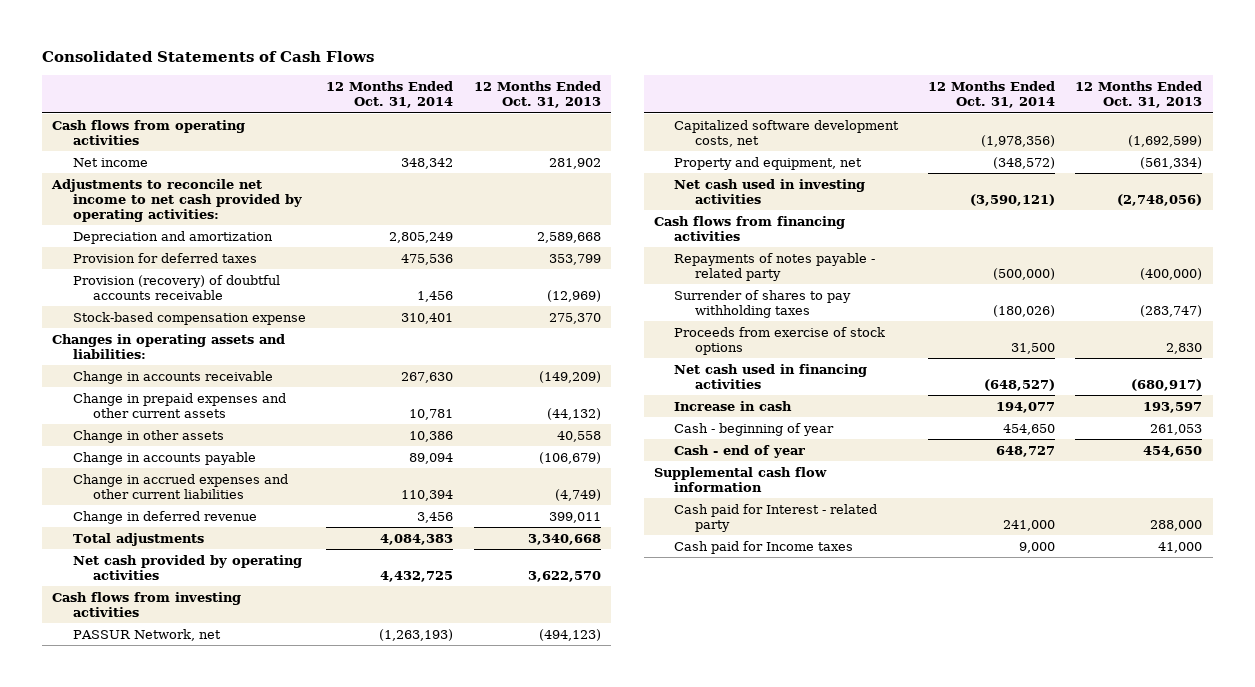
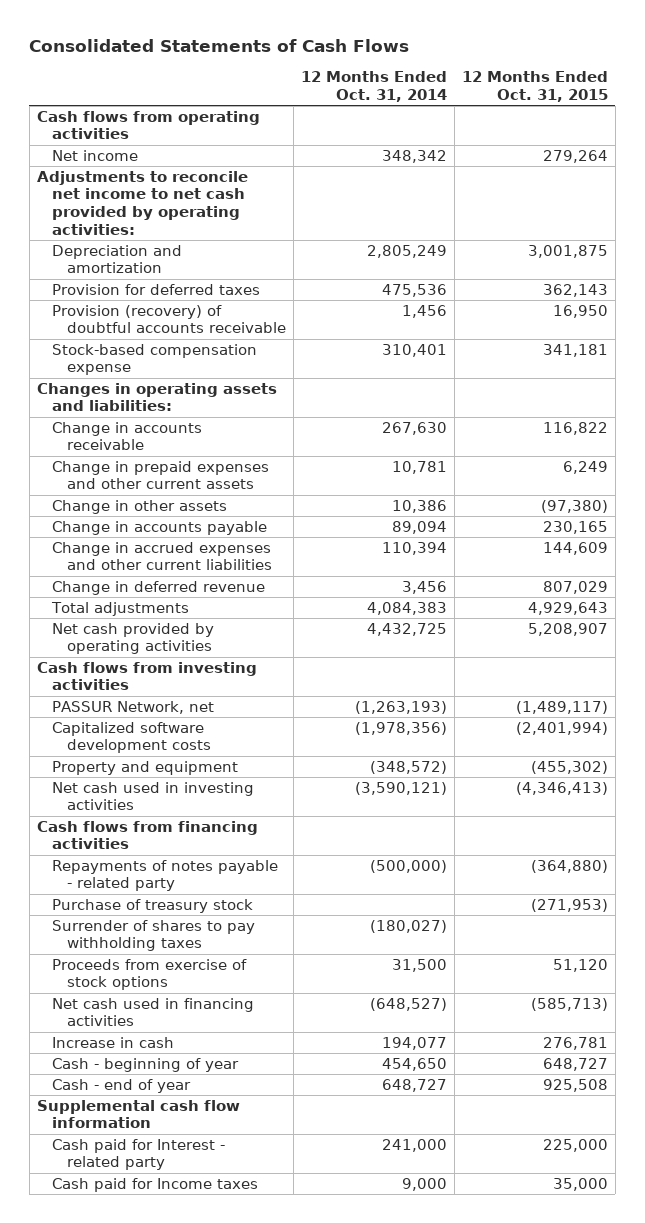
[473,81,601,109] 12 Months Ended Oct. 31, 2013 -> none
none -> [461,71,608,102] 12 Months Ended Oct. 31, 2015
[674,119,900,147] Capitalized software development costs, net -> [51,721,211,754] Capitalized software development costs
[674,156,863,170] Property and equipment, net -> [51,760,238,775] Property and equipment
none -> [51,898,253,913] Purchase of treasury stock
[992,304,1055,317] (180,026) -> [369,919,447,933] (180,027)

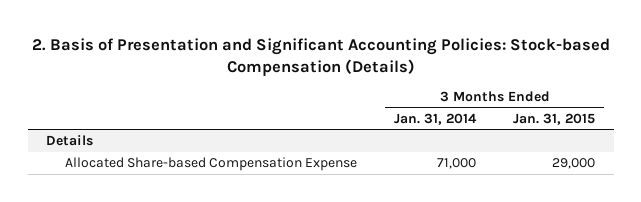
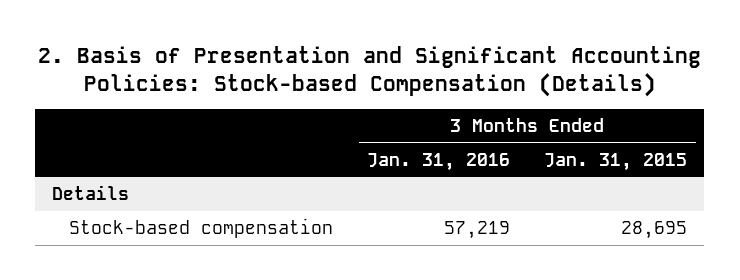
[394,112,478,125] Jan. 31, 2014 -> none
none -> [367,152,511,171] Jan. 31, 2016
[65,157,358,172] Allocated Share-based Compensation Expense -> [69,218,334,239] Stock-based compensation
[552,158,596,170] 29,000 -> [621,221,688,240] 28,695

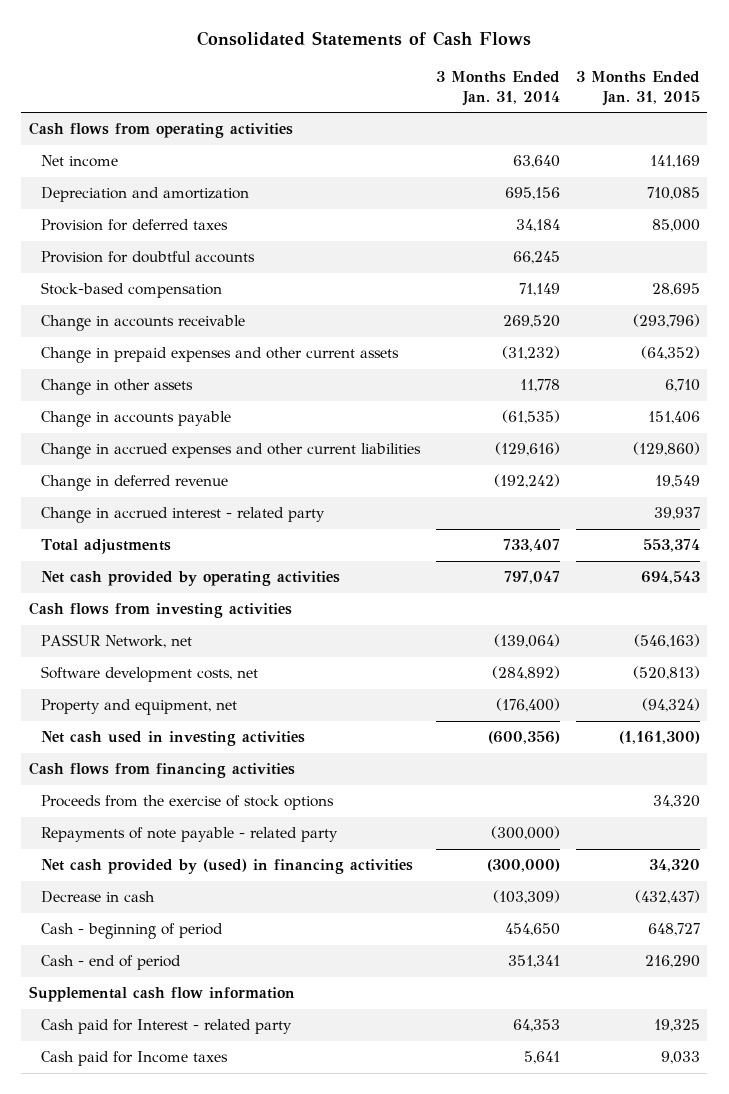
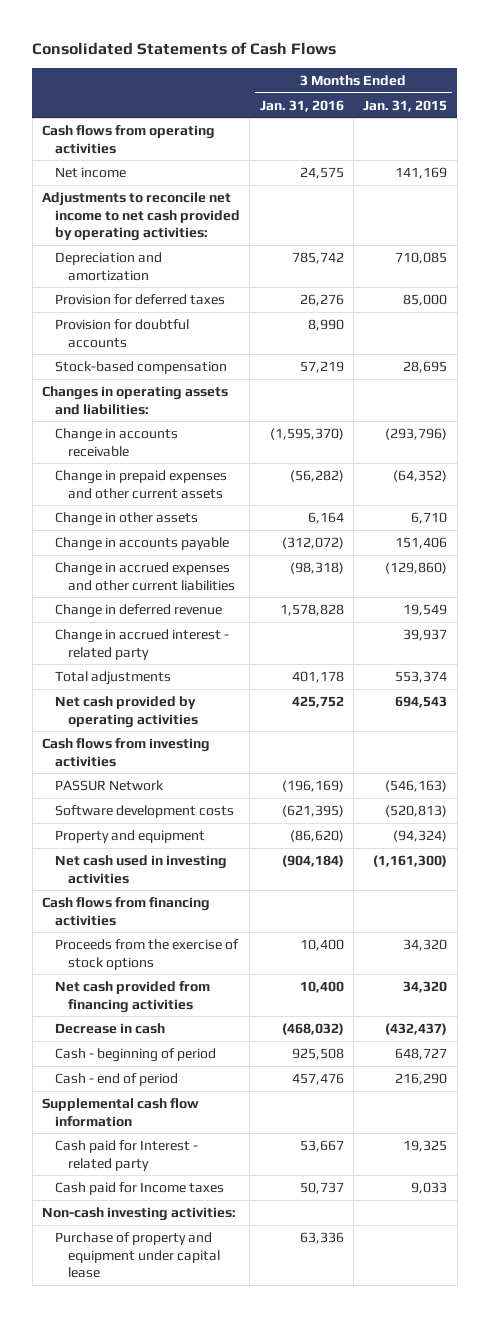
[436,70,561,106] 3 Months Ended Jan. 31, 2014 -> none
none -> [259,99,344,112] Jan. 31, 2016
none -> [42,191,241,242] Adjustments to reconcile net income to net cash provided by operating activities:
none -> [42,385,229,415] Changes in operating assets and liabilities:
[41,634,193,649] PASSUR Network, net -> [55,779,165,791] PASSUR Network
[41,666,259,683] Software development costs, net -> [55,804,235,818] Software development costs
[41,699,238,716] Property and equipment, net -> [55,829,206,843] Property and equipment
[41,827,339,843] Repayments of note payable - related party -> none
[41,859,414,875] Net cash provided by (used) in financing activities -> [55,980,211,1013] Net cash provided from financing activities
none -> [42,1206,237,1221] Non-cash investing activities:
none -> [55,1231,221,1279] Purchase of property and equipment under capital lease

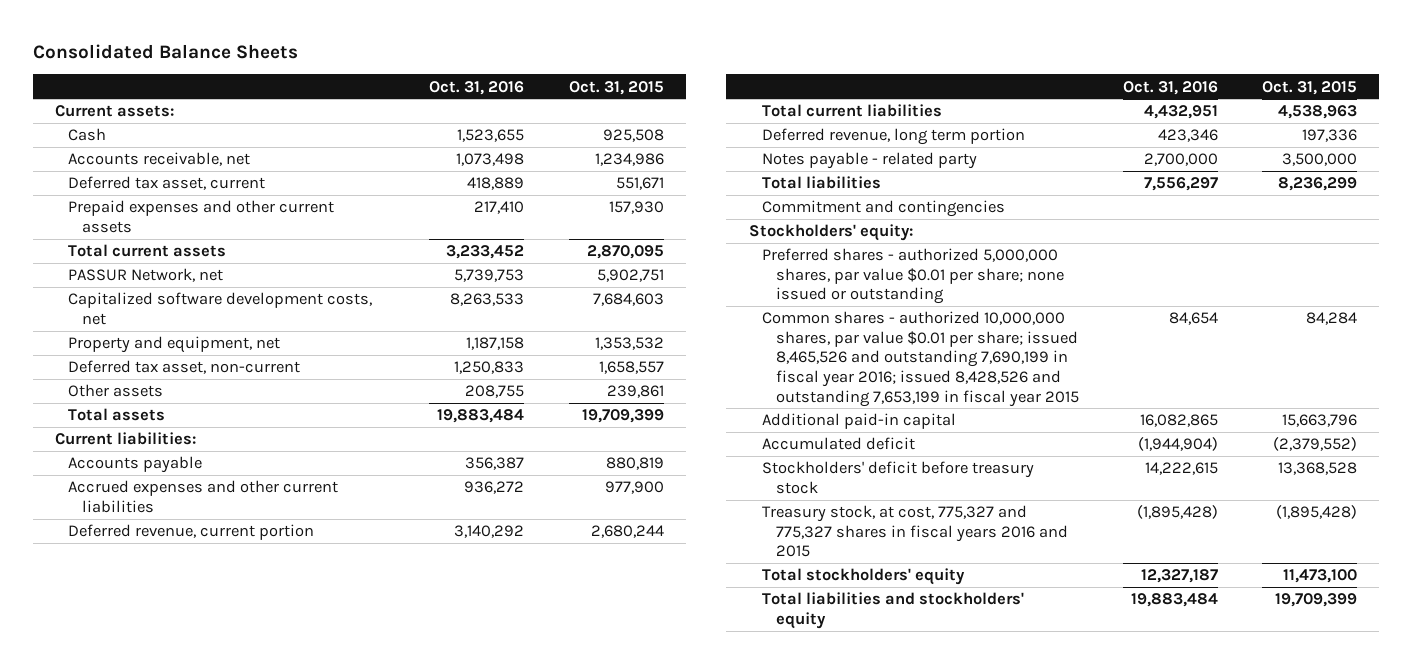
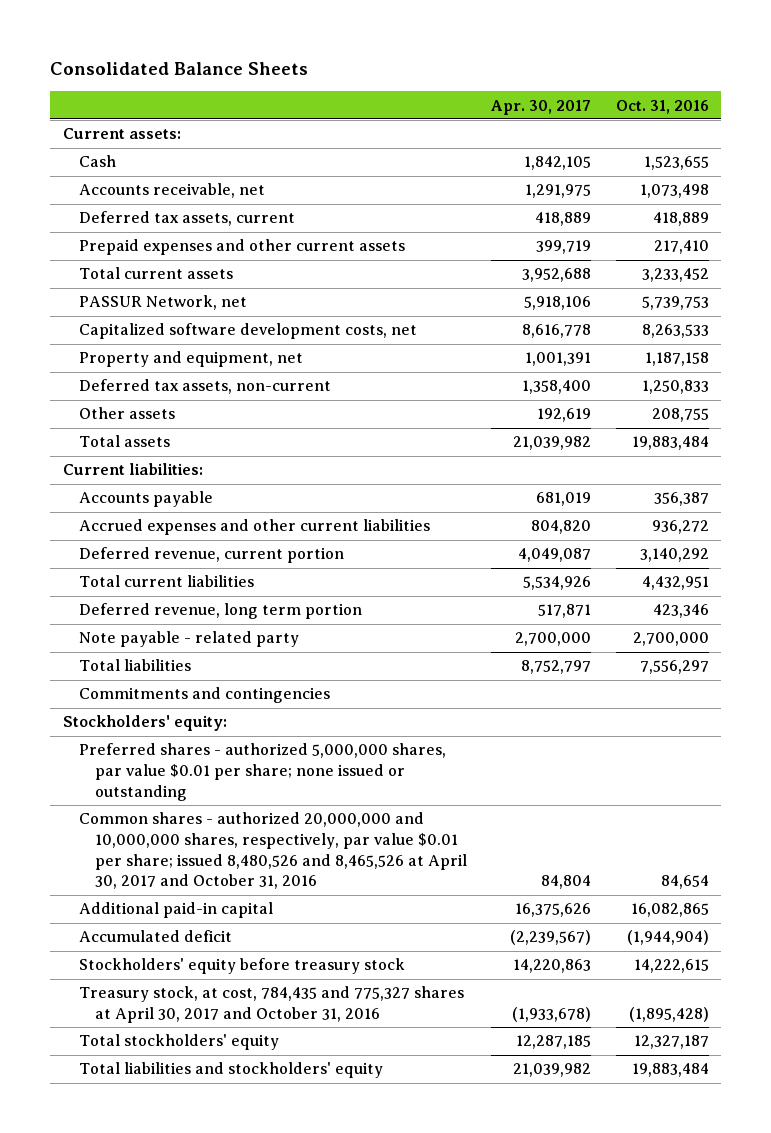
[568,80,664,95] Oct. 31, 2015 -> none
none -> [491,99,592,115] Apr. 30, 2017
[68,176,266,191] Deferred tax asset, current -> [78,211,295,227] Deferred tax assets, current
[68,360,301,375] Deferred tax asset, non-current -> [78,379,331,395] Deferred tax assets, non-current
[762,152,978,170] Notes payable - related party -> [78,631,299,648] Note payable - related party
[762,200,1006,218] Commitment and contingencies -> [78,687,330,704] Commitments and contingencies
[762,311,1079,407] Common shares - authorized 10,000,000 shares, par value $0.01 per share; issued 8,465,526 and outstanding 7,690,199 in fiscal year 2016; issued 8,428,526 and outstanding 7,653,199 in fiscal year 2015 -> [78,812,468,890] Common shares - authorized 20,000,000 and 10,000,000 shares, respectively, par value $0.01 per share; issued 8,480,526 and 8,465,526 at April 30, 2017 and October 31, 2016
[762,461,1035,494] Stockholders' deficit before treasury stock -> [78,958,405,975] Stockholders' equity before treasury stock
[762,505,1068,558] Treasury stock, at cost, 775,327 and 775,327 shares in fiscal years 2016 and 2015 -> [78,986,464,1024] Treasury stock, at cost, 784,435 and 775,327 shares at April 30, 2017 and October 31, 2016

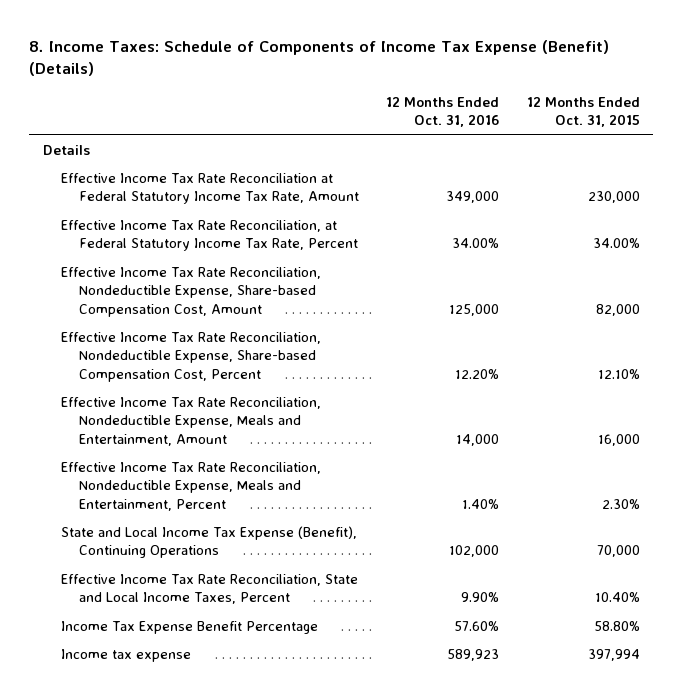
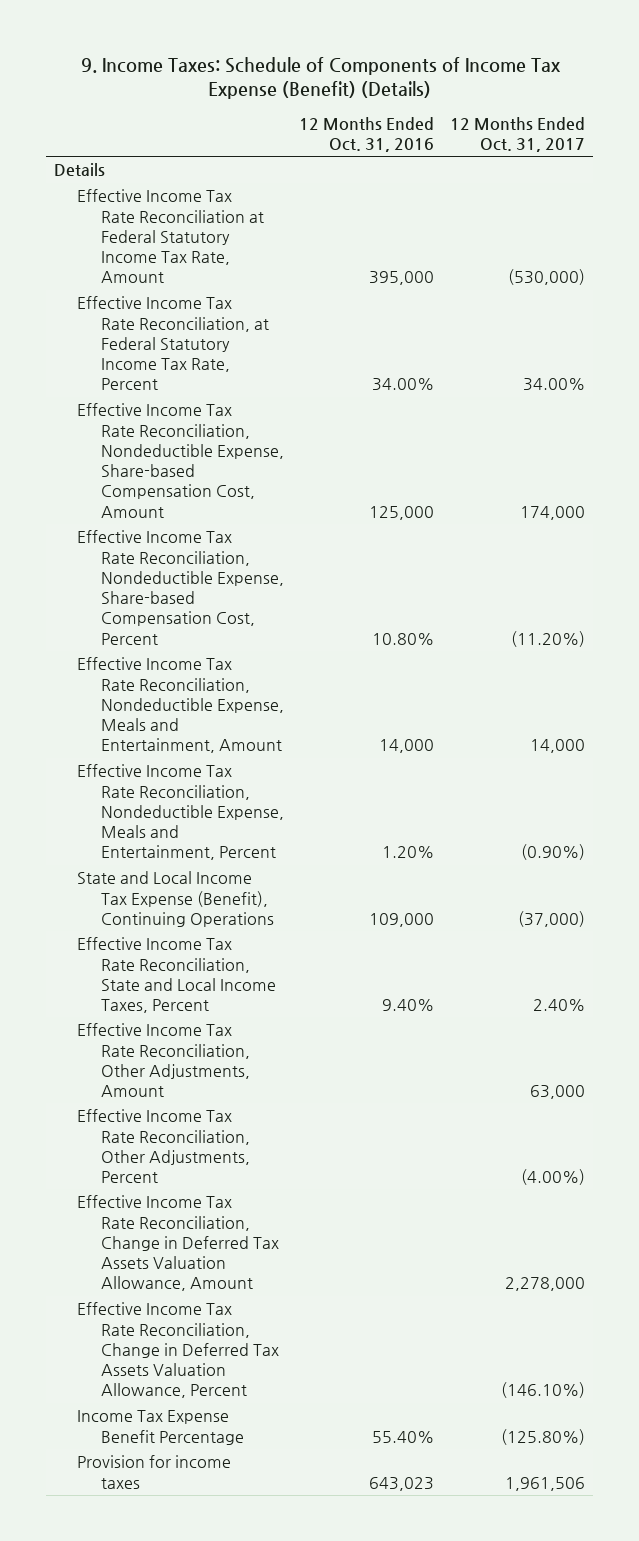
[29,39,610,76] 8. Income Taxes: Schedule of Components of Income Tax Expense (Benefit) (Details) -> [80,56,561,99] 9. Income Taxes: Schedule of Components of Income Tax Expense (Benefit) (Details)
[526,97,640,128] 12 Months Ended Oct. 31, 2015 -> none
none -> [450,116,586,152] 12 Months Ended Oct. 31, 2017
[446,191,500,204] 349,000 -> [369,271,435,286] 395,000
[455,368,500,379] 12.20% -> [372,632,435,645] 10.80%
[462,498,500,509] 1.40% -> [382,846,435,859] 1.20%
[449,545,500,558] 102,000 -> [369,912,435,927] 109,000
[461,592,500,603] 9.90% -> [382,999,435,1012] 9.40%
none -> [77,1023,250,1098] Effective Income Tax Rate Reconciliation, Other Adjustments, Amount
none -> [77,1109,250,1184] Effective Income Tax Rate Reconciliation, Other Adjustments, Percent
none -> [77,1195,279,1292] Effective Income Tax Rate Reconciliation, Change in Deferred Tax Assets Valuation Allowance, Amount
none -> [77,1302,279,1399] Effective Income Tax Rate Reconciliation, Change in Deferred Tax Assets Valuation Allowance, Percent
[454,621,500,632] 57.60% -> [372,1430,435,1443] 55.40%
[60,649,191,663] Income tax expense -> [77,1455,232,1489] Provision for income taxes
[447,649,500,662] 589,923 -> [369,1476,435,1491] 643,023

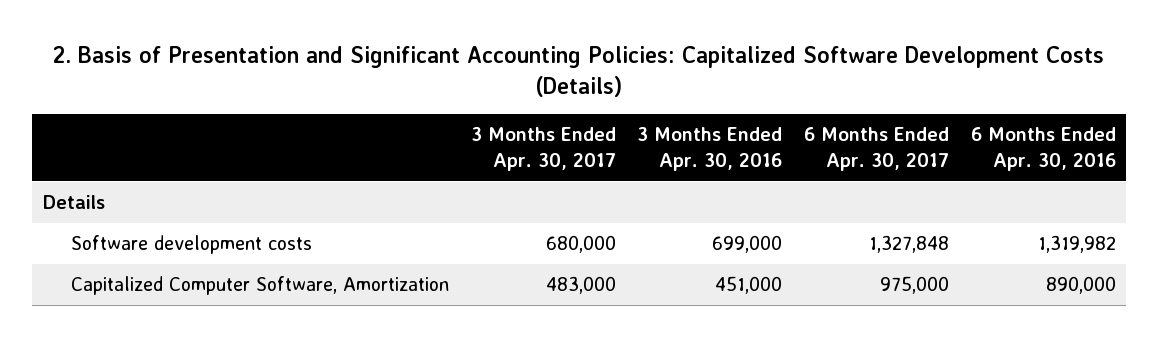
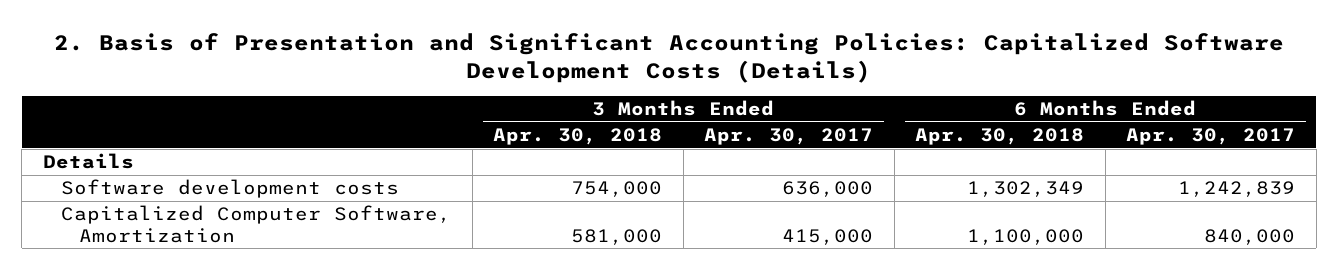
[637,127,783,172] 3 Months Ended Apr. 30, 2016 -> none
[970,127,1116,172] 6 Months Ended Apr. 30, 2016 -> none
none -> [493,128,663,146] Apr. 30, 2018
none -> [915,128,1085,146] Apr. 30, 2018
[545,235,616,254] 680,000 -> [782,181,874,198] 636,000
[868,235,949,254] 1,327,848 -> [1178,181,1296,198] 1,242,839
[545,276,616,295] 483,000 -> [782,228,874,245] 415,000
[879,276,949,295] 975,000 -> [1204,228,1296,245] 840,000

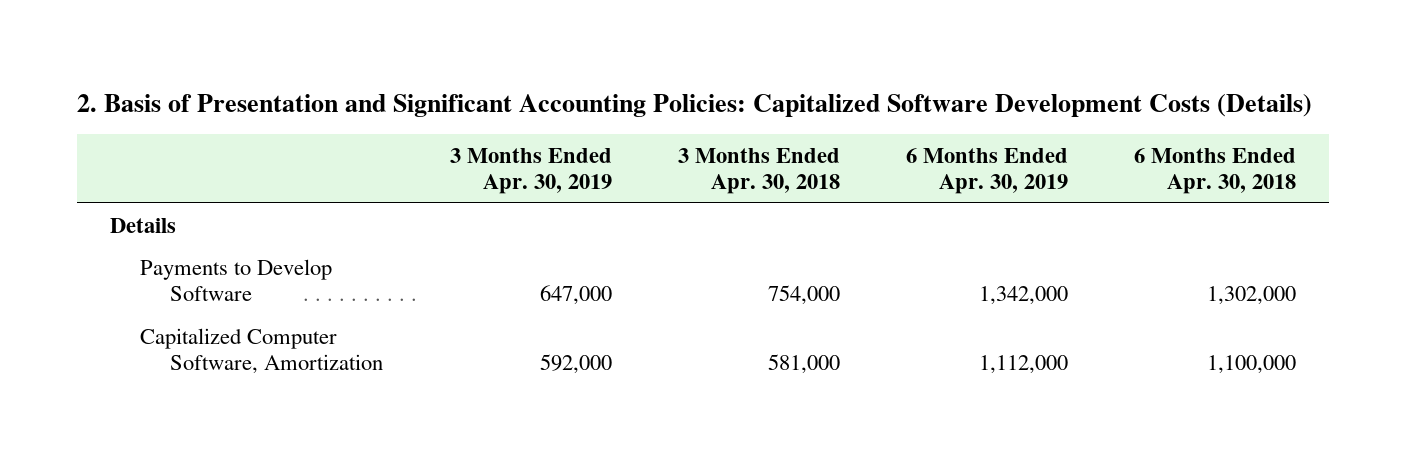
[704,128,874,146] Apr. 30, 2017 -> none
[1126,128,1296,146] Apr. 30, 2017 -> none
none -> [449,147,612,195] 3 Months Ended Apr. 30, 2019
none -> [905,147,1068,195] 6 Months Ended Apr. 30, 2019
[60,179,399,199] Software development costs -> none
none -> [140,258,333,301] Payments to Develop Software

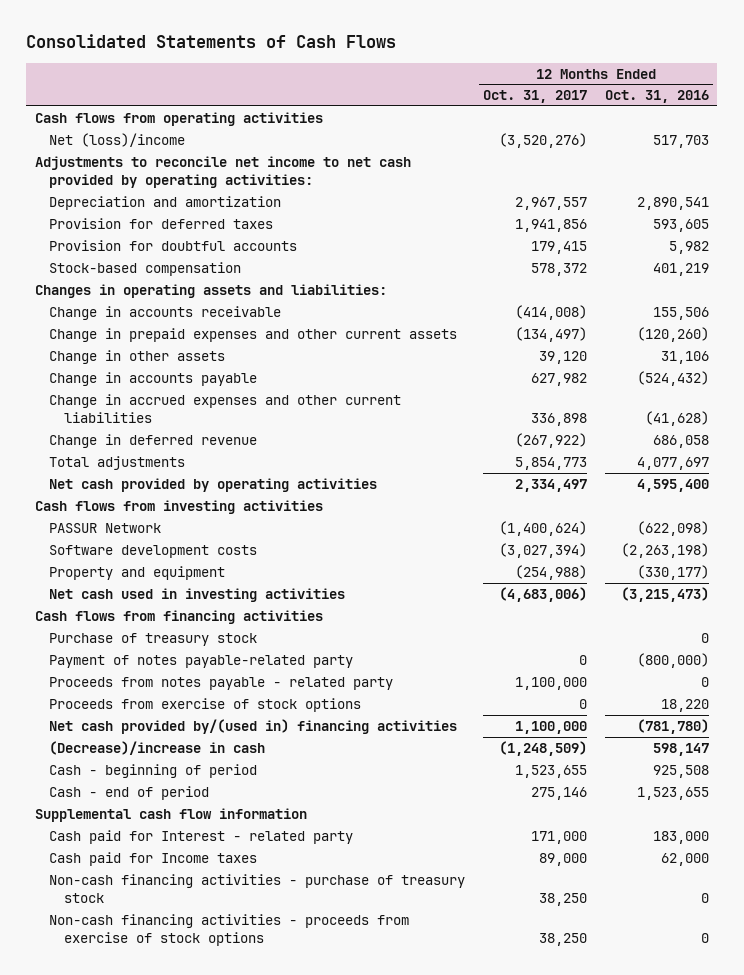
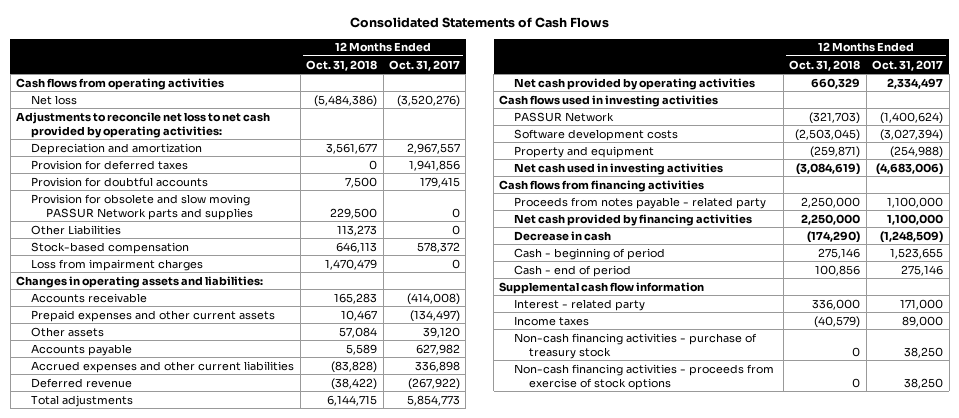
[604,90,709,104] Oct. 31, 2016 -> none
none -> [306,59,378,71] Oct. 31, 2018
[49,132,186,147] Net (loss)/income -> [31,94,78,105] Net loss
[35,155,412,189] Adjustments to reconcile net income to net cash provided by operating activities: -> [16,111,271,138] Adjustments to reconcile net loss to net cash provided by operating activities:
none -> [31,193,254,220] Provision for obsolete and slow moving PASSUR Network parts and supplies
none -> [31,224,122,235] Other Liabilities
none -> [31,258,204,271] Loss from impairment charges
[49,305,282,320] Change in accounts receivable -> [31,292,148,303] Accounts receivable
[49,327,458,342] Change in prepaid expenses and other current assets -> [31,309,276,322] Prepaid expenses and other current assets
[49,349,226,364] Change in other assets -> [31,326,105,337] Other assets
[49,371,258,386] Change in accounts payable -> [31,343,133,356] Accounts payable
[49,393,402,424] Change in accrued expenses and other current liabilities -> [31,360,295,373] Accrued expenses and other current liabilities
[49,433,258,448] Change in deferred revenue -> [31,377,133,388] Deferred revenue
[35,499,324,514] Cash flows from investing activities -> [499,94,719,107] Cash flows used in investing activities
[49,632,258,646] Purchase of treasury stock -> none
[49,654,354,668] Payment of notes payable-related party -> none
[49,697,362,712] Proceeds from exercise of stock options -> none
[49,718,458,734] Net cash provided by/(used in) financing activities -> [514,213,753,226] Net cash provided by financing activities
[49,740,266,755] (Decrease)/increase in cash -> [514,230,612,241] Decrease in cash
[49,829,354,844] Cash paid for Interest - related party -> [514,298,646,311] Interest - related party
[49,851,258,866] Cash paid for Income taxes -> [514,315,590,326] Income taxes

